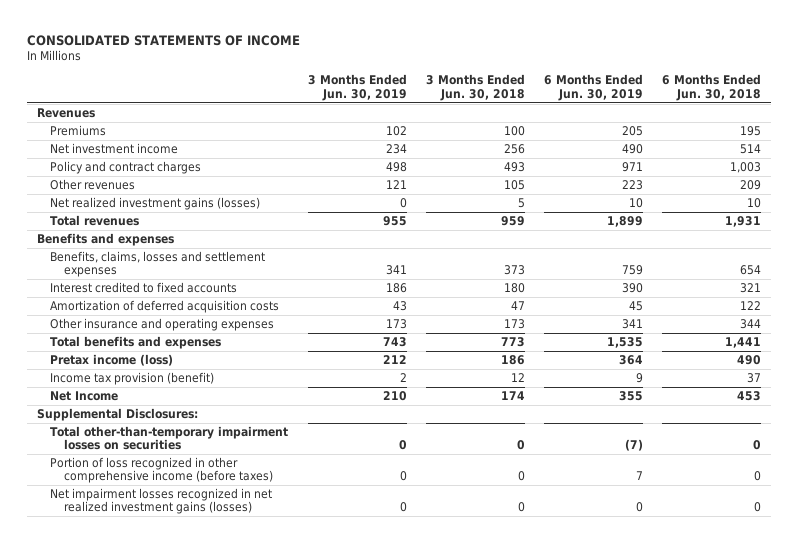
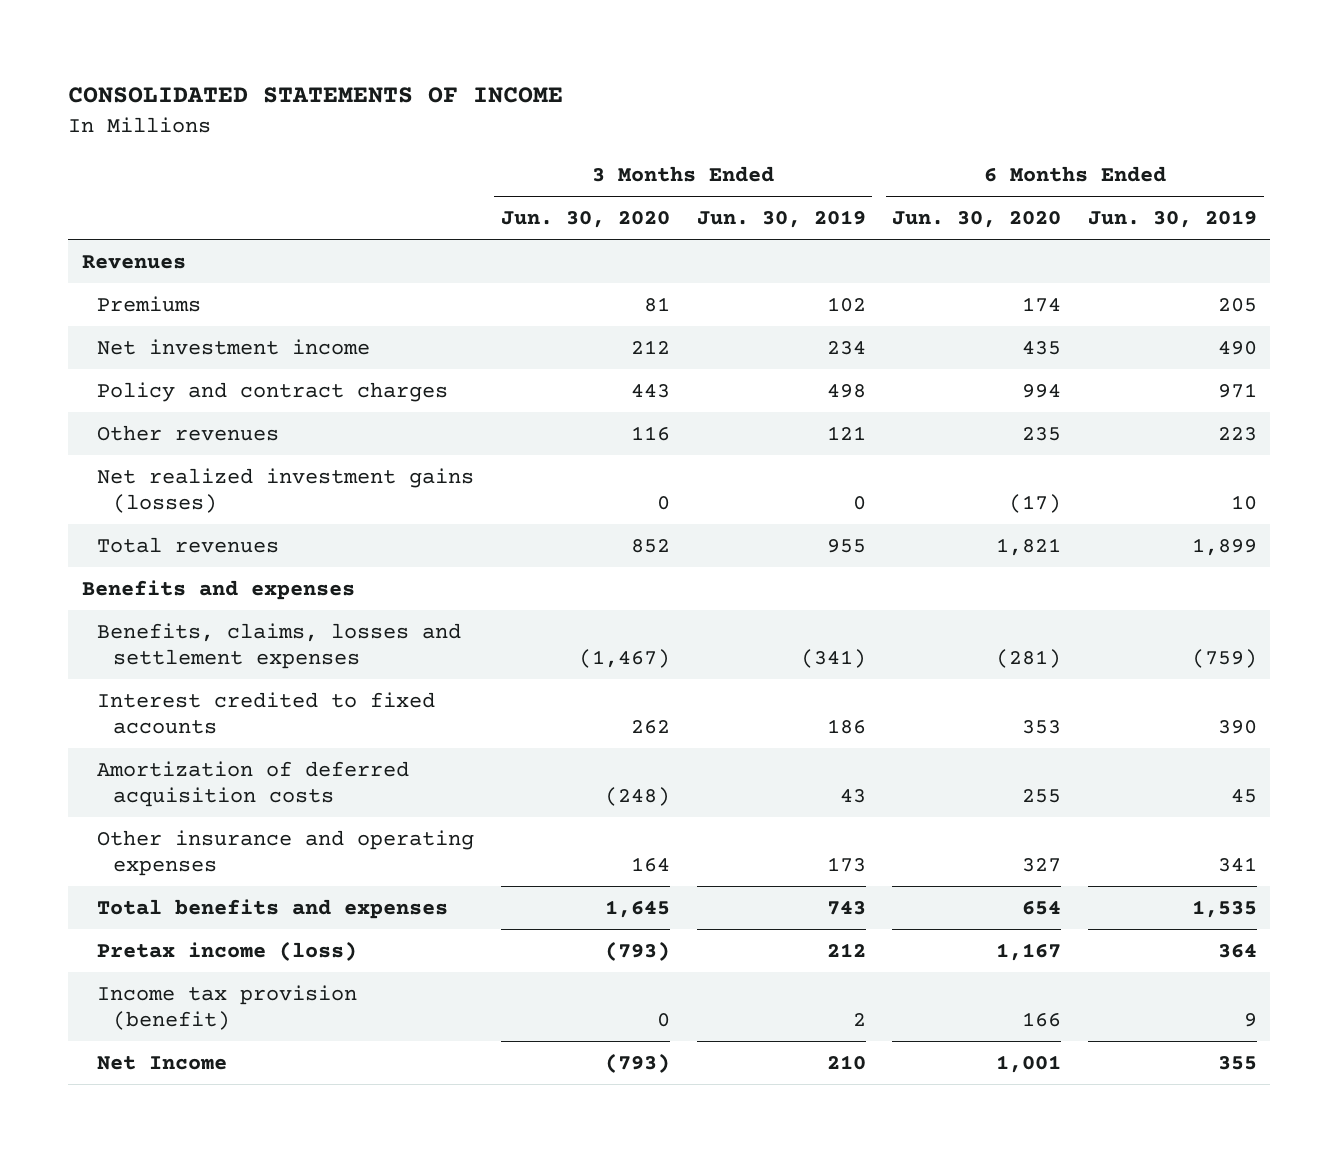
[425,74,525,101] 3 Months Ended Jun. 30, 2018 -> none
[662,74,762,101] 6 Months Ended Jun. 30, 2018 -> none
none -> [500,211,670,229] Jun. 30, 2020
none -> [892,211,1062,229] Jun. 30, 2020
[385,265,407,276] 341 -> [800,649,866,669] (341)
[622,265,644,276] 759 -> [1191,649,1257,669] (759)
[36,408,198,422] Supplemental Disclosures: -> none
[50,426,289,451] Total other-than-temporary impairment losses on securities -> none
[50,457,273,484] Portion of loss recognized in other comprehensive income (before taxes) -> none
[50,488,273,515] Net impairment losses recognized in net realized investment gains (losses) -> none

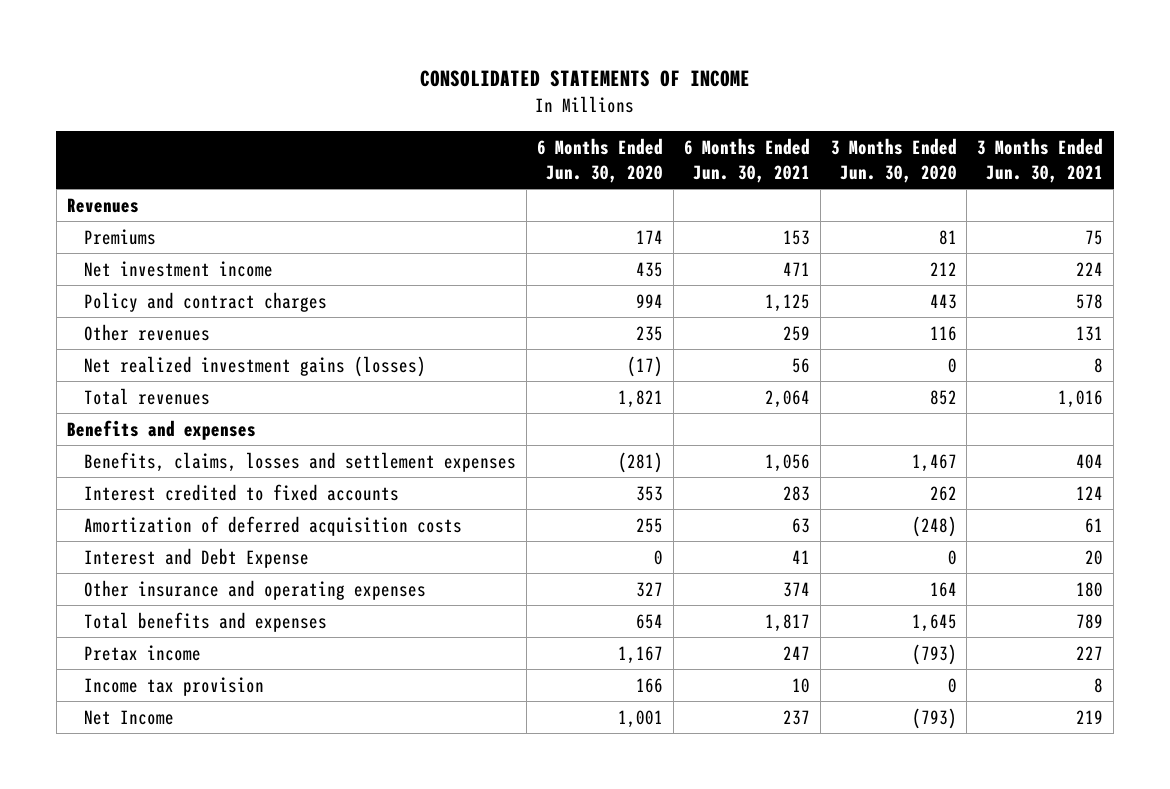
[696,210,866,229] Jun. 30, 2019 -> none
[1087,210,1257,229] Jun. 30, 2019 -> none
none -> [683,138,810,184] 6 Months Ended Jun. 30, 2021
none -> [977,138,1104,184] 3 Months Ended Jun. 30, 2021
[578,649,670,669] (1,467) -> [911,453,957,472] 1,467
none -> [84,547,310,568] Interest and Debt Expense
[97,940,358,961] Pretax income (loss) -> [84,644,202,661] Pretax income
[97,984,358,1031] Income tax provision (benefit) -> [84,676,265,696] Income tax provision

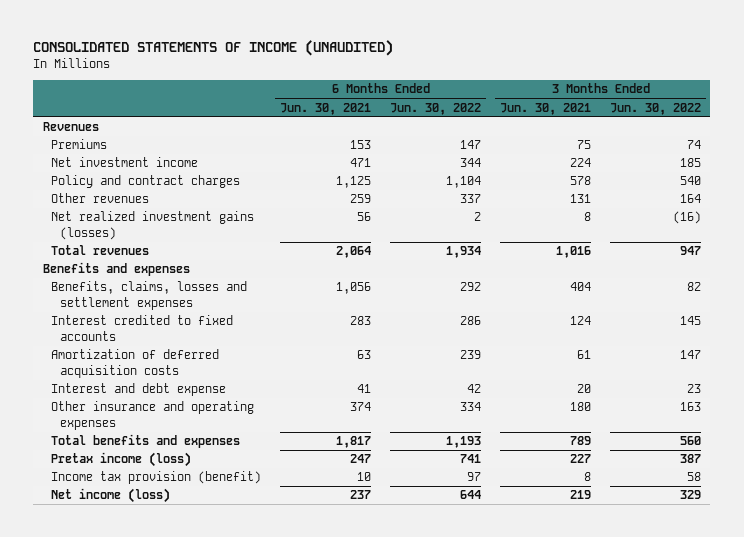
[419,70,750,88] CONSOLIDATED STATEMENTS OF INCOME -> [33,39,394,56] CONSOLIDATED STATEMENTS OF INCOME (UNAUDITED)
[537,138,664,184] 6 Months Ended Jun. 30, 2020 -> none
[830,138,957,184] 3 Months Ended Jun. 30, 2020 -> none
none -> [390,102,482,115] Jun. 30, 2022
none -> [610,102,702,115] Jun. 30, 2022
[84,547,310,568] Interest and Debt Expense -> [51,383,227,397] Interest and debt expense
[84,644,202,661] Pretax income -> [51,452,192,468] Pretax income (loss)
[84,676,265,696] Income tax provision -> [51,471,262,485] Income tax provision (benefit)
[84,709,175,725] Net Income -> [51,488,171,504] Net income (loss)

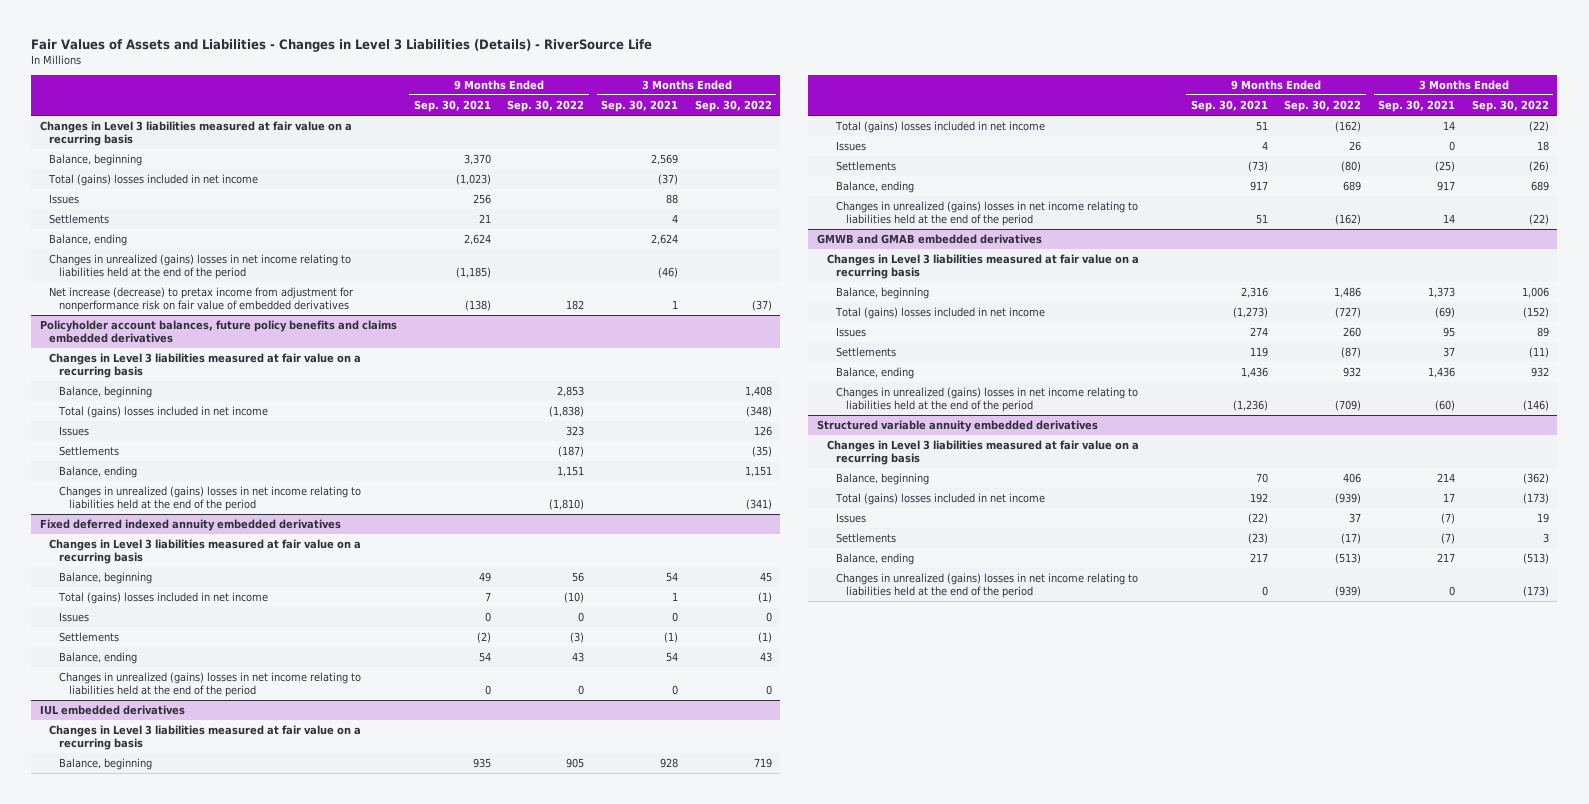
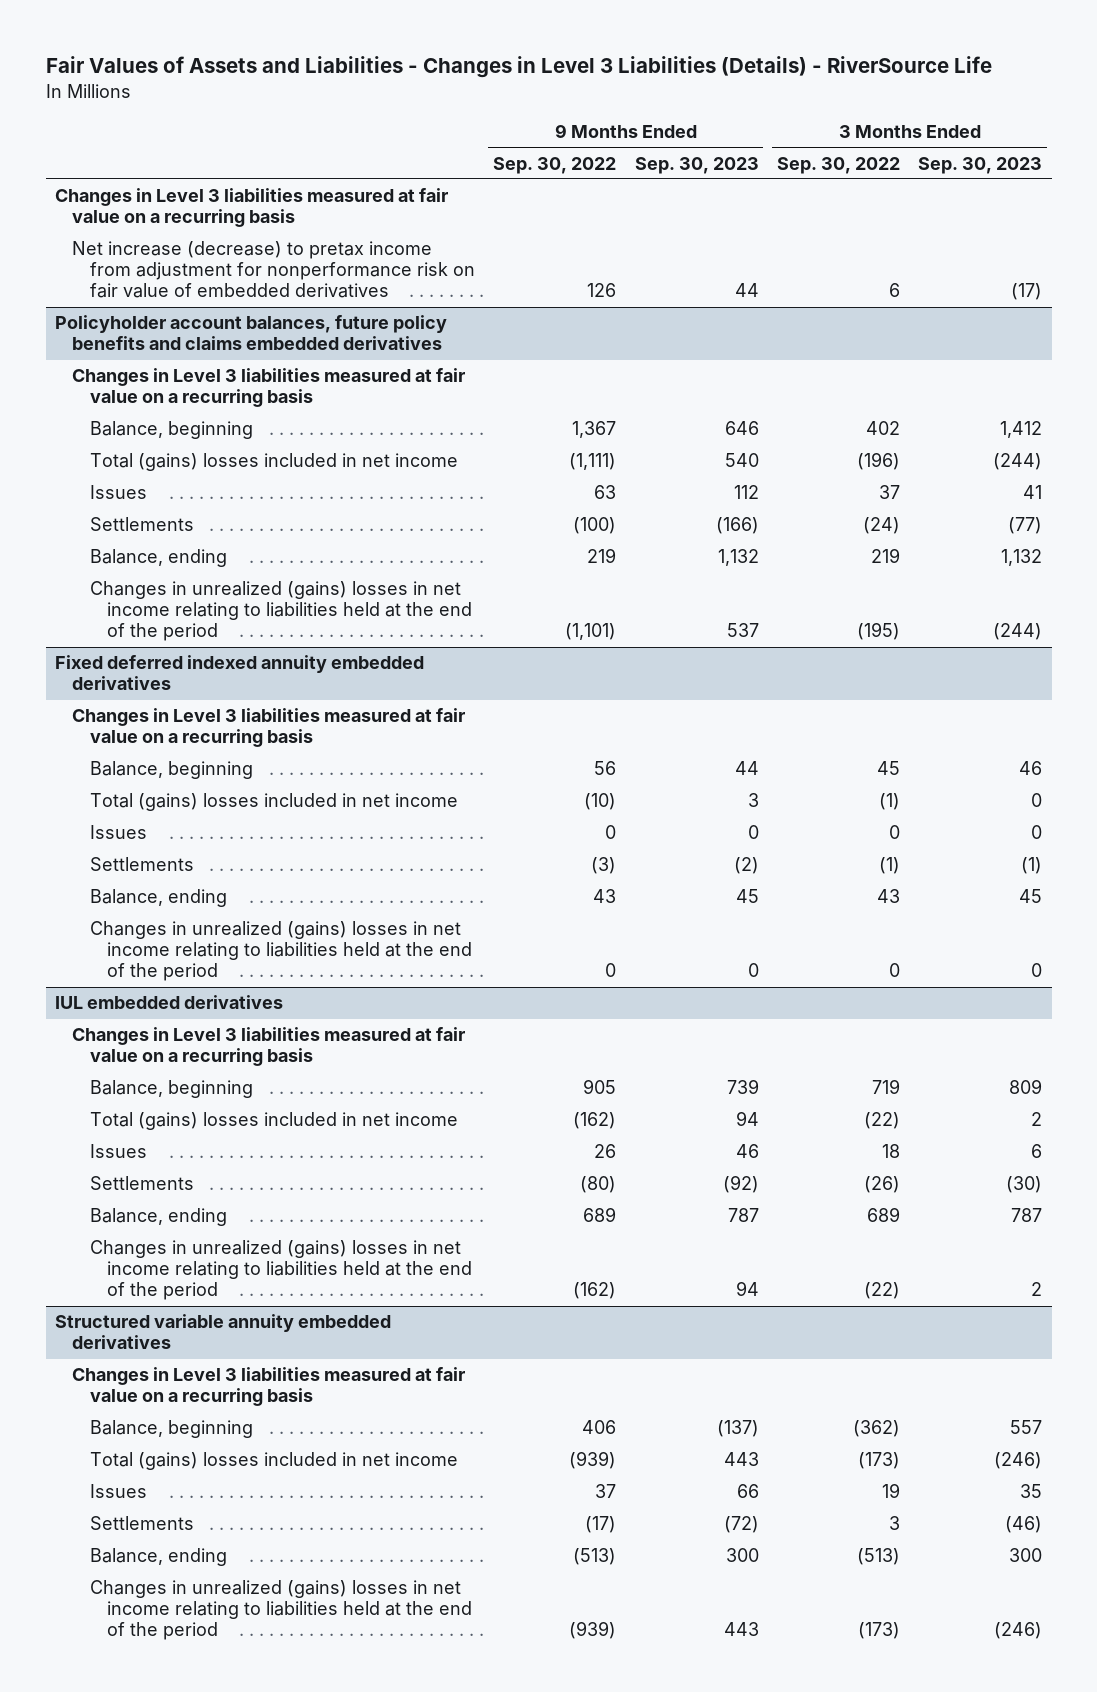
[413,100,491,113] Sep. 30, 2021 -> none
[601,100,679,113] Sep. 30, 2021 -> none
none -> [634,156,759,174] Sep. 30, 2023
none -> [918,156,1043,174] Sep. 30, 2023
[49,154,143,167] Balance, beginning -> none
[48,174,259,187] Total (gains) losses included in net income -> none
[49,194,80,205] Issues -> none
[49,214,110,225] Settlements -> none
[49,234,128,247] Balance, ending -> none
[49,254,352,280] Changes in unrealized (gains) losses in net income relating to liabilities held at the end of the period -> none
[566,300,585,311] 182 -> [587,283,617,298] 126
[751,300,772,312] (37) -> [889,283,901,298] 6
[557,386,585,398] 2,853 -> [572,421,617,439] 1,367
[744,386,772,398] 1,408 -> [866,421,901,436] 402
[549,406,585,418] (1,838) -> [569,453,617,471] (1,111)
[745,406,772,418] (348) -> [857,452,901,471] (196)
[566,426,585,437] 323 -> [594,485,617,500] 63
[753,426,772,437] 126 -> [879,485,901,500] 37
[558,446,585,458] (187) -> [573,517,617,535] (100)
[751,446,772,458] (35) -> [863,517,901,535] (24)
[557,466,585,478] 1,151 -> [587,548,617,564] 219
[744,466,772,478] 1,151 -> [871,548,901,564] 219
[549,499,585,511] (1,810) -> [565,623,617,641] (1,101)
[745,499,772,511] (341) -> [857,622,901,641] (195)
[816,234,1042,245] GMWB and GMAB embedded derivatives -> none
[826,254,1139,280] Changes in Level 3 liabilities measured at fair value on a recurring basis -> none
[836,287,930,300] Balance, beginning -> none
[835,307,1046,320] Total (gains) losses included in net income -> none
[836,327,867,338] Issues -> none
[836,347,897,358] Settlements -> none
[836,367,915,380] Balance, ending -> none
[836,387,1139,413] Changes in unrealized (gains) losses in net income relating to liabilities held at the end of the period -> none

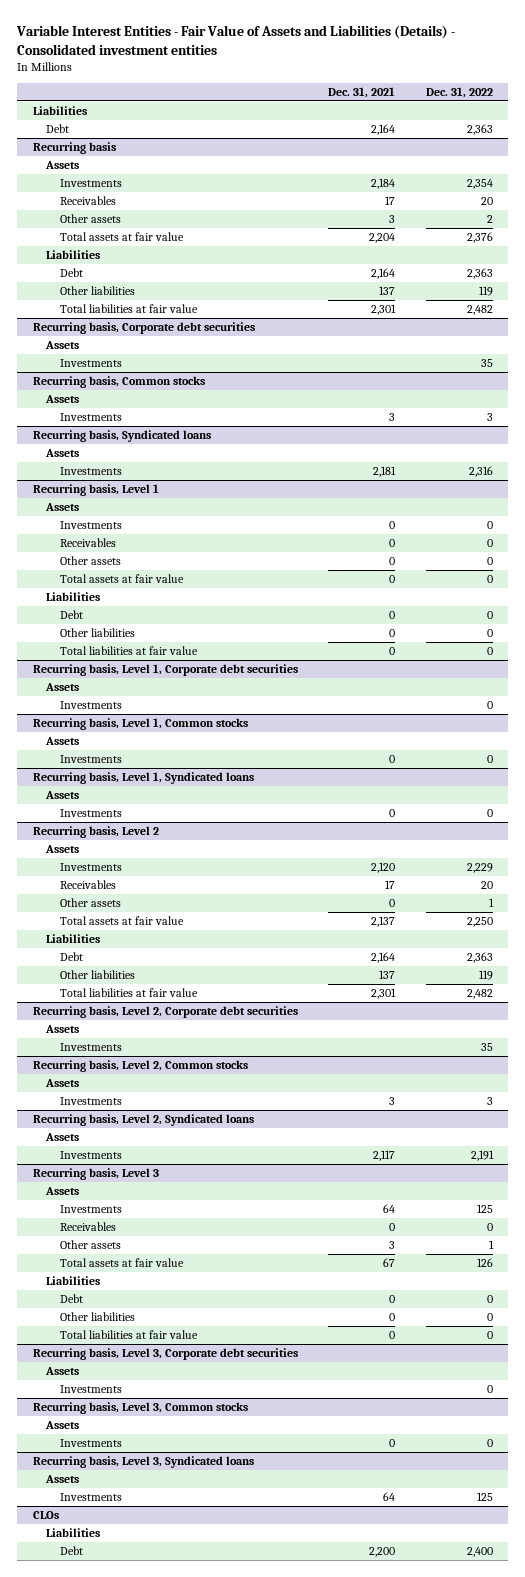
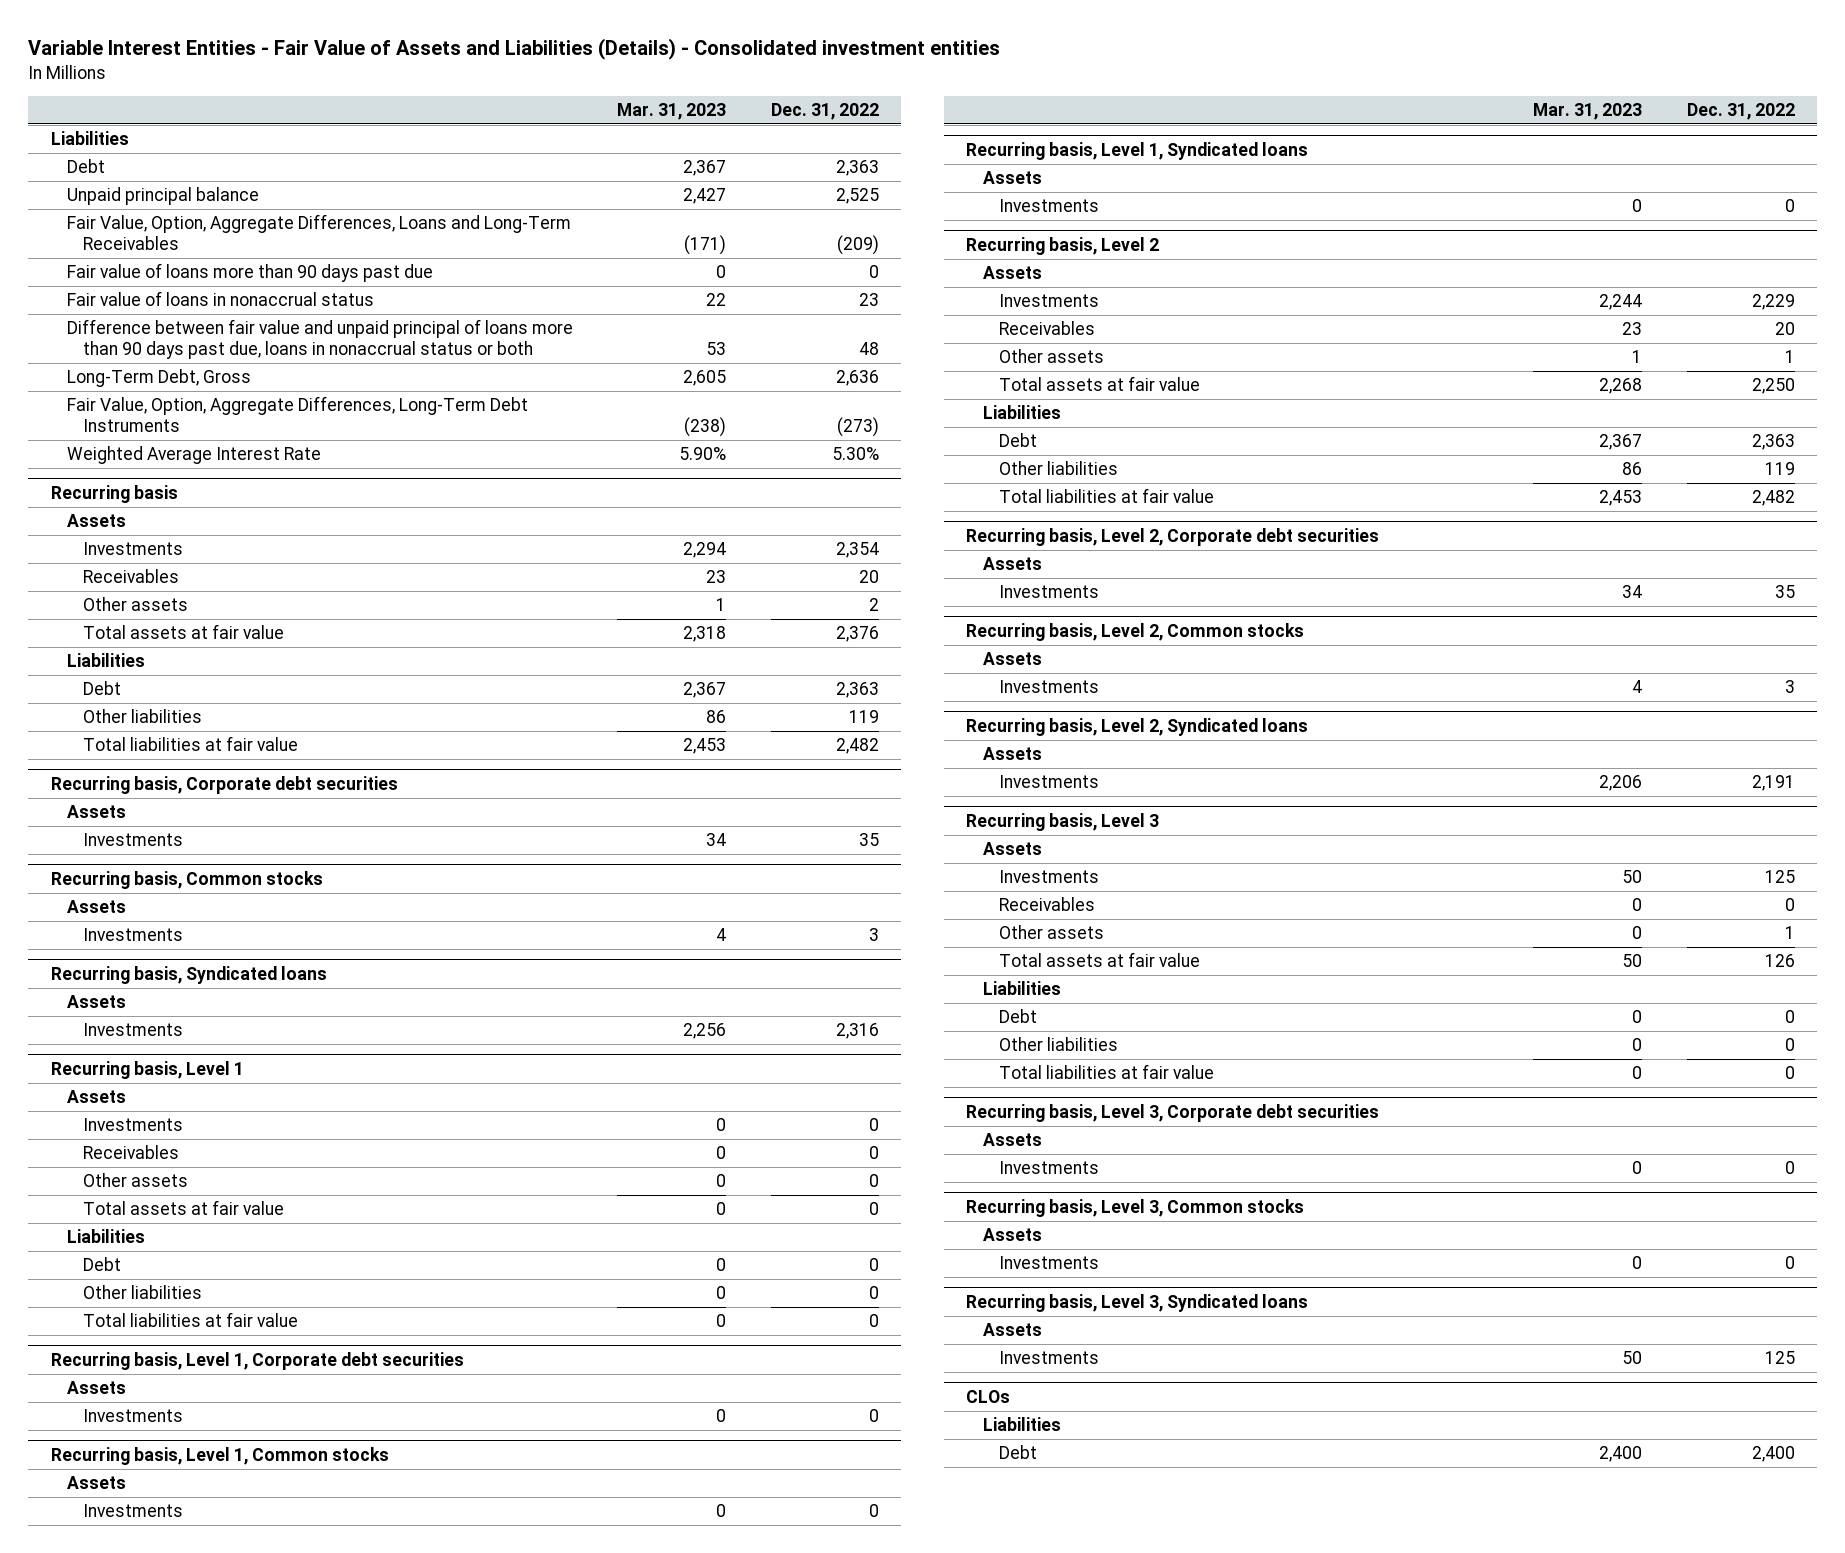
[328,86,396,98] Dec. 31, 2021 -> none
none -> [617,102,727,120] Mar. 31, 2023
none -> [66,187,259,206] Unpaid principal balance
none -> [66,214,571,251] Fair Value, Option, Aggregate Differences, Loans and Long-Term Receivables
none -> [66,263,433,283] Fair value of loans more than 90 days past due
none -> [66,291,374,307] Fair value of loans in nonaccrual status
none -> [66,319,573,360] Difference between fair value and unpaid principal of loans more than 90 days past due, loans in nonaccrual status or both
none -> [66,369,251,388] Long-Term Debt, Gross
none -> [66,396,528,433] Fair Value, Option, Aggregate Differences, Long-Term Debt Instruments
none -> [66,446,321,465] Weighted Average Interest Rate

